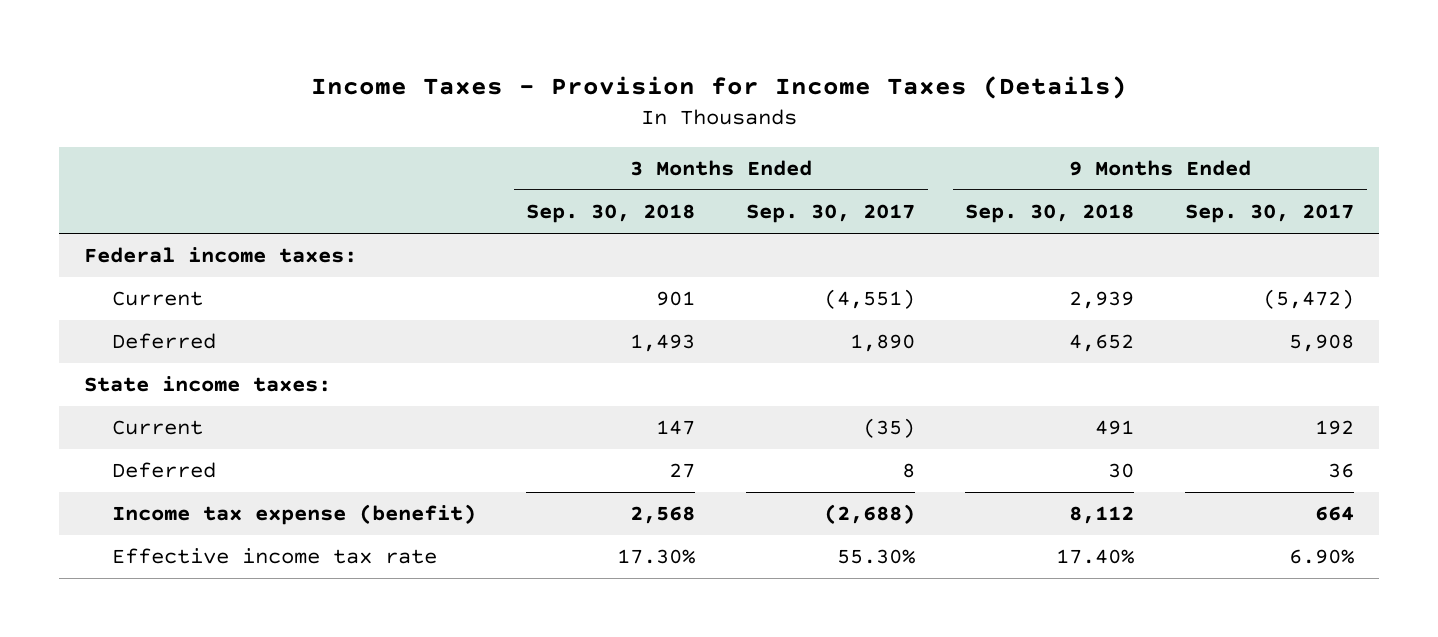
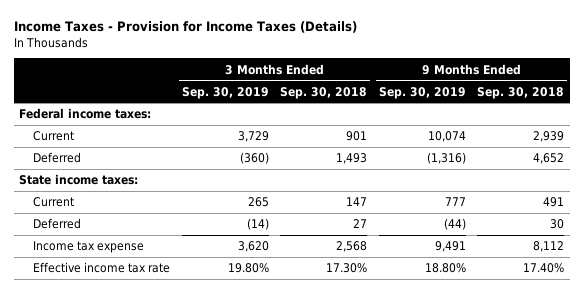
[745,204,915,224] Sep. 30, 2017 -> none
[1184,204,1354,224] Sep. 30, 2017 -> none
none -> [181,86,269,99] Sep. 30, 2019
none -> [378,86,466,99] Sep. 30, 2019
[111,504,476,526] Income tax expense (benefit) -> [33,241,145,254] Income tax expense

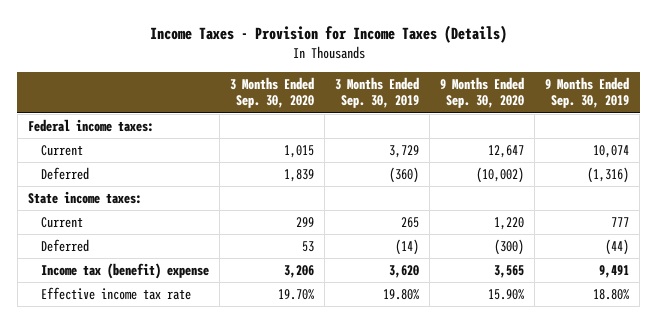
[280,86,368,99] Sep. 30, 2018 -> none
[477,86,565,99] Sep. 30, 2018 -> none
none -> [230,76,315,109] 3 Months Ended Sep. 30, 2020
none -> [440,76,525,109] 9 Months Ended Sep. 30, 2020
[33,241,145,254] Income tax expense -> [41,263,210,280] Income tax (benefit) expense

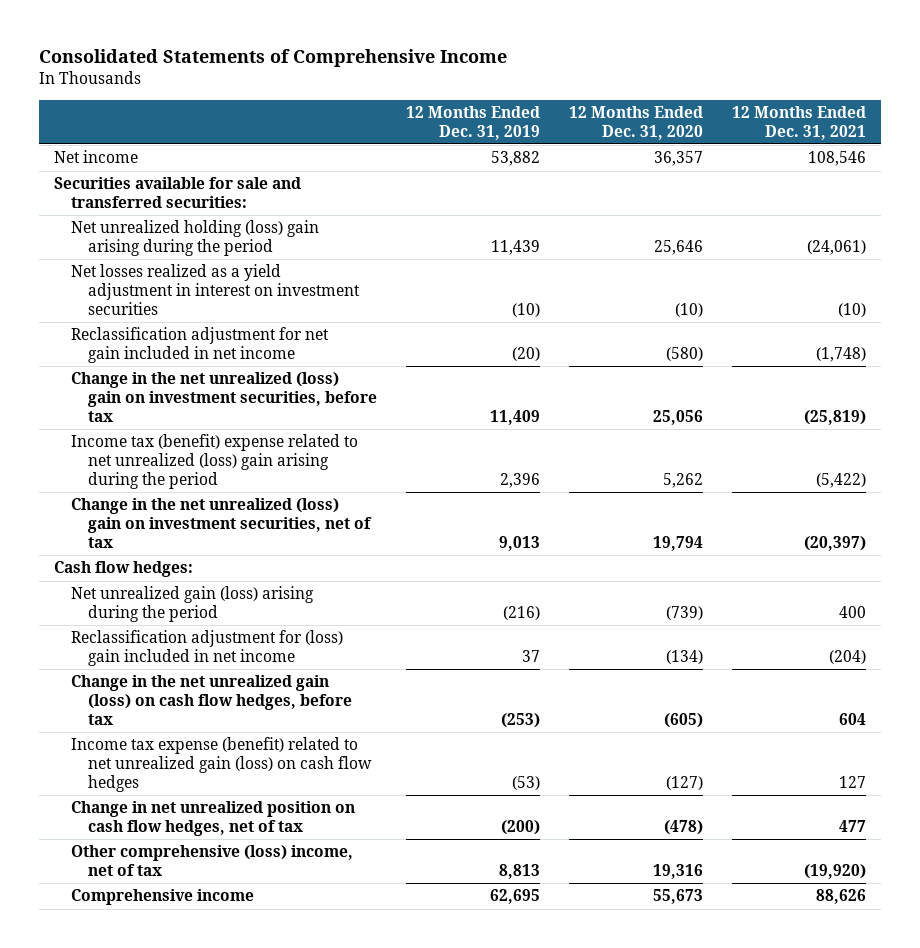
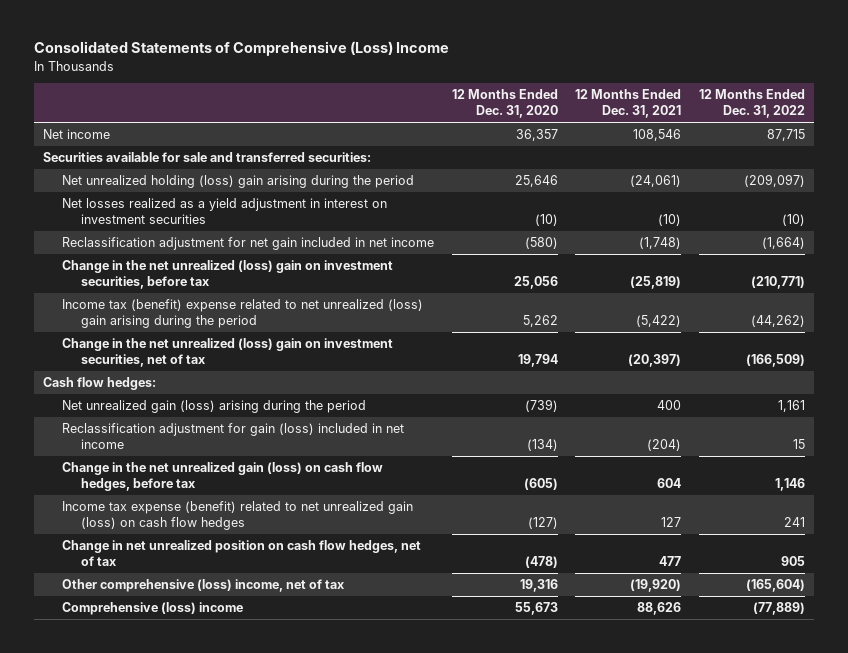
[39,49,508,68] Consolidated Statements of Comprehensive Income -> [33,41,449,57] Consolidated Statements of Comprehensive (Loss) Income
[406,106,541,140] 12 Months Ended Dec. 31, 2019 -> none
none -> [699,89,806,119] 12 Months Ended Dec. 31, 2022
[70,630,343,667] Reclassification adjustment for (loss) gain included in net income -> [61,423,404,449] Reclassification adjustment for gain (loss) included in net income
[70,889,254,906] Comprehensive income -> [61,602,243,616] Comprehensive (loss) income

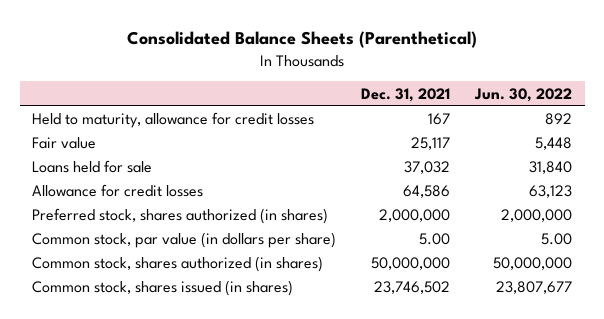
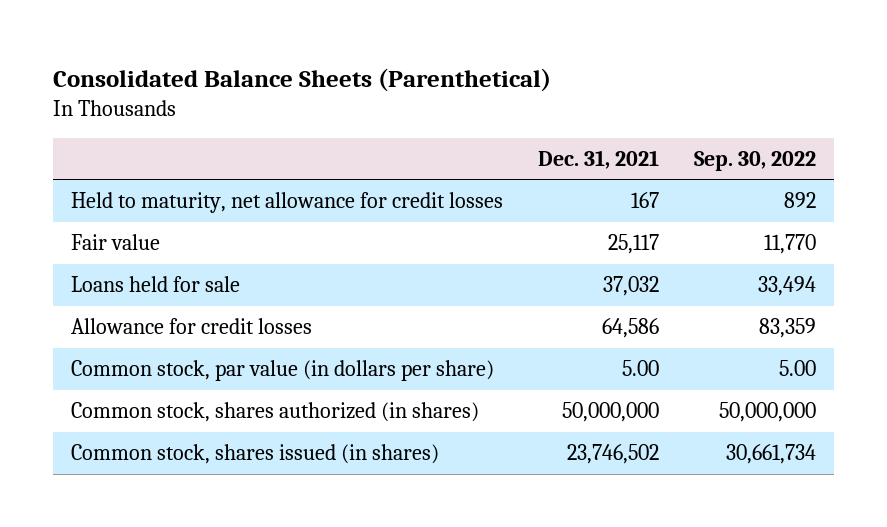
[474,87,573,102] Jun. 30, 2022 -> none
none -> [694,150,817,171] Sep. 30, 2022
[32,112,315,129] Held to maturity, allowance for credit losses -> [70,192,503,214] Held to maturity, net allowance for credit losses
[32,208,329,225] Preferred stock, shares authorized (in shares) -> none

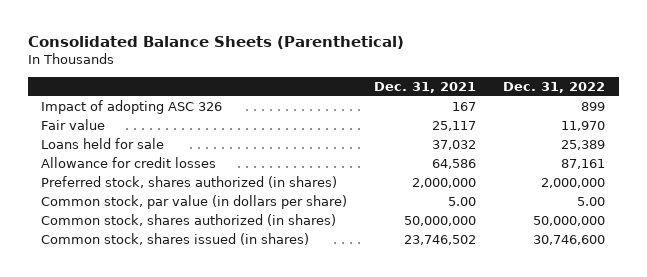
[694,150,817,171] Sep. 30, 2022 -> none
none -> [503,81,606,93] Dec. 31, 2022
[70,192,503,214] Held to maturity, net allowance for credit losses -> [41,100,223,115] Impact of adopting ASC 326
none -> [41,176,338,189] Preferred stock, shares authorized (in shares)

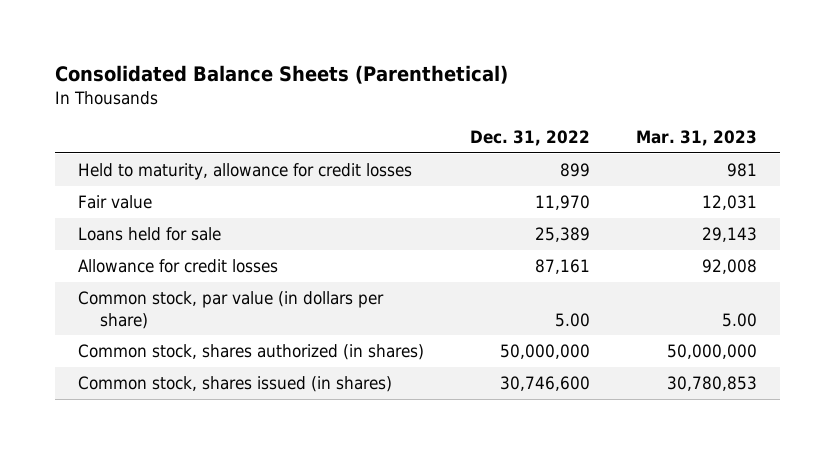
[374,81,477,93] Dec. 31, 2021 -> none
none -> [635,130,757,147] Mar. 31, 2023
[41,100,223,115] Impact of adopting ASC 326 -> [77,163,412,181] Held to maturity, allowance for credit losses
[41,176,338,189] Preferred stock, shares authorized (in shares) -> none

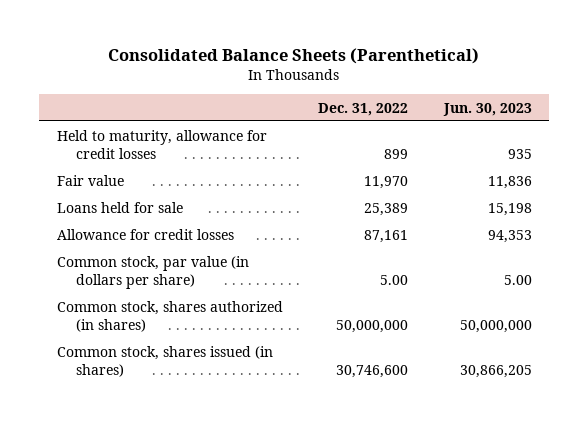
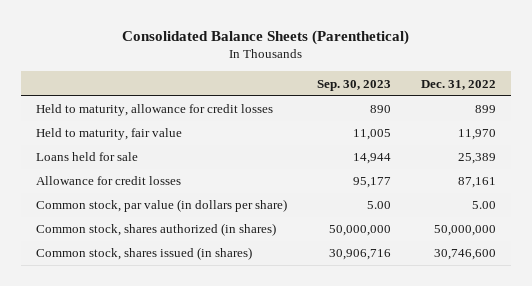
[442,102,532,116] Jun. 30, 2023 -> none
none -> [317,79,392,91] Sep. 30, 2023
[56,174,124,186] Fair value -> [35,128,182,141] Held to maturity, fair value

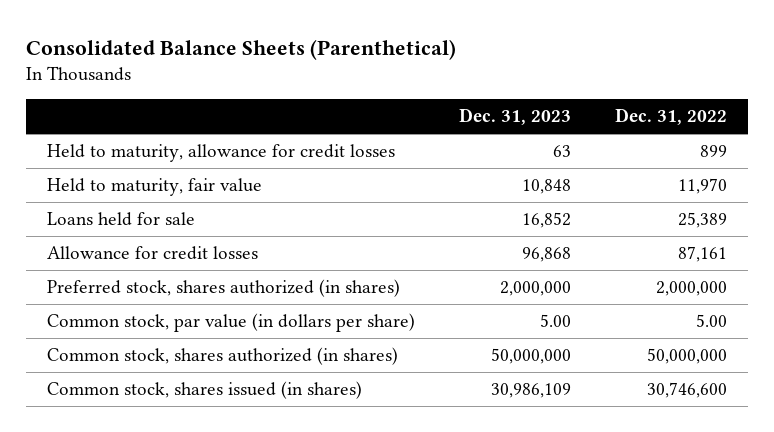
[317,79,392,91] Sep. 30, 2023 -> none
none -> [458,108,571,126] Dec. 31, 2023
none -> [47,279,401,298] Preferred stock, shares authorized (in shares)

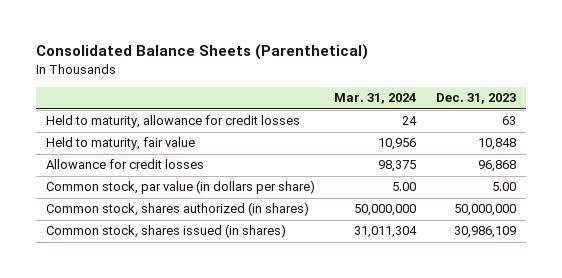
[614,108,727,126] Dec. 31, 2022 -> none
none -> [334,93,417,105] Mar. 31, 2024
[47,212,196,227] Loans held for sale -> none
[47,279,401,298] Preferred stock, shares authorized (in shares) -> none

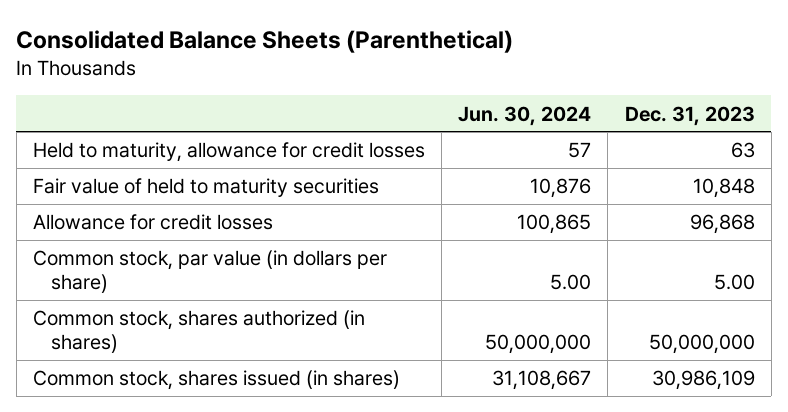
[334,93,417,105] Mar. 31, 2024 -> none
none -> [458,105,592,126] Jun. 30, 2024
[45,137,195,151] Held to maturity, fair value -> [32,178,379,198] Fair value of held to maturity securities

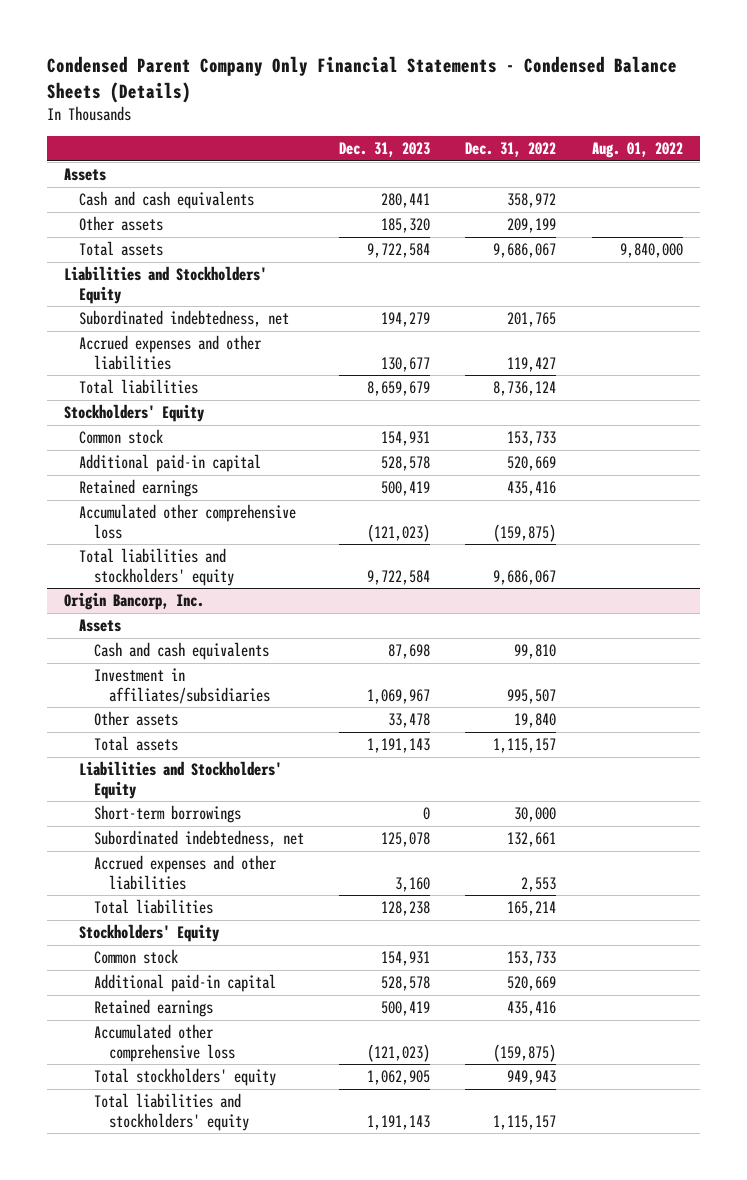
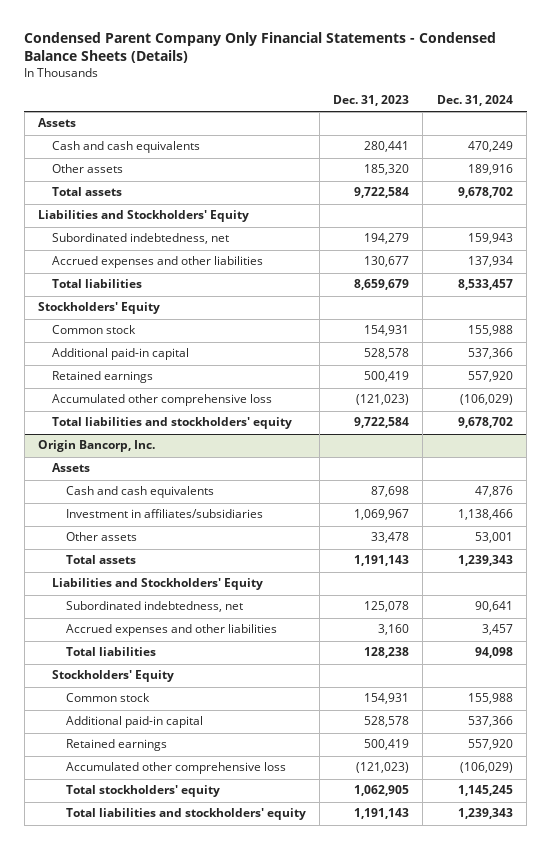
[465,142,557,158] Dec. 31, 2022 -> none
[591,142,683,159] Aug. 01, 2022 -> none
none -> [436,95,513,107] Dec. 31, 2024
[93,805,241,824] Short-term borrowings -> none

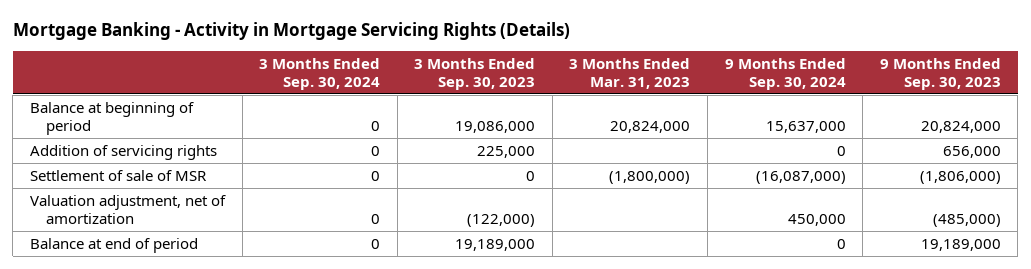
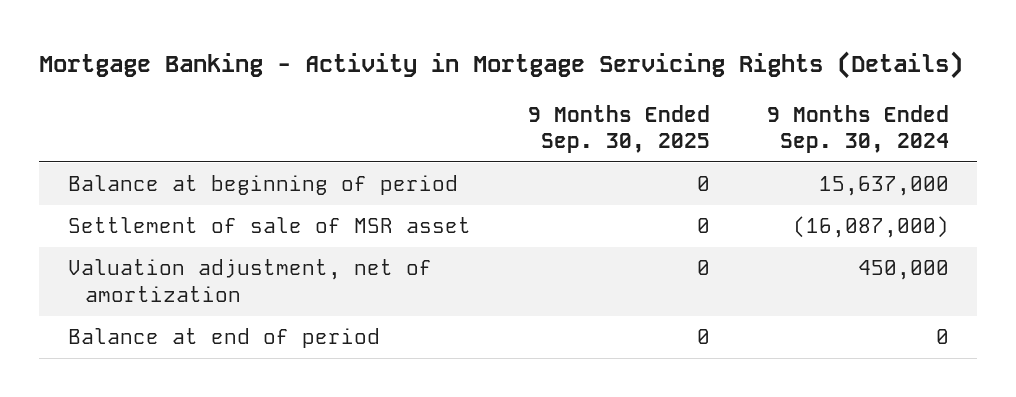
[259,57,381,90] 3 Months Ended Sep. 30, 2024 -> none
[414,57,536,90] 3 Months Ended Sep. 30, 2023 -> none
[569,57,691,89] 3 Months Ended Mar. 31, 2023 -> none
[879,57,1001,90] 9 Months Ended Sep. 30, 2023 -> none
none -> [527,104,710,154] 9 Months Ended Sep. 30, 2025
[29,144,217,160] Addition of servicing rights -> none
[29,169,207,181] Settlement of sale of MSR -> [67,217,471,234] Settlement of sale of MSR asset

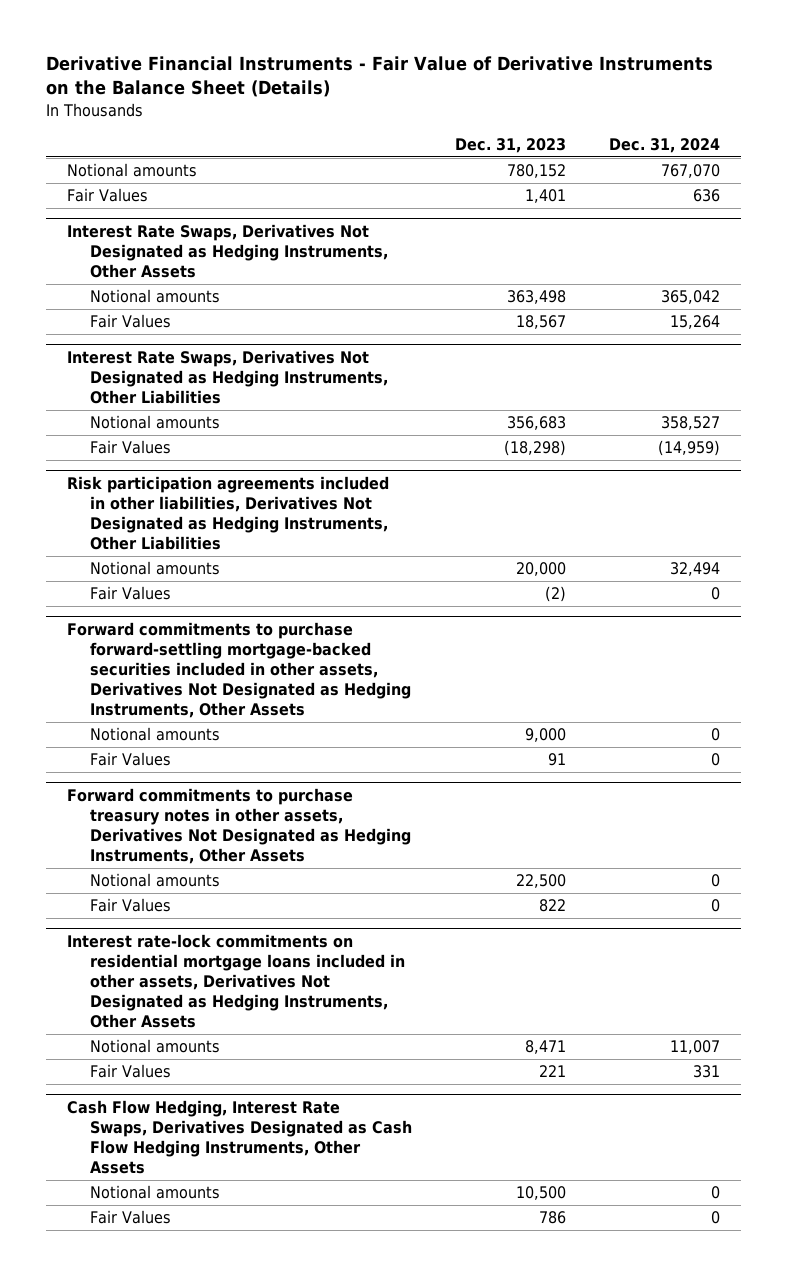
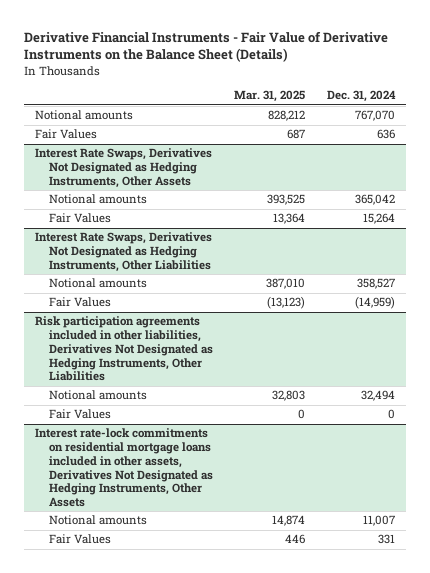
[454,137,566,153] Dec. 31, 2023 -> none
none -> [234,90,306,103] Mar. 31, 2025
[67,621,411,718] Forward commitments to purchase forward-settling mortgage-backed securities included in other assets, Derivatives Not Designated as Hedging Instruments, Other Assets -> none
[89,727,220,742] Notional amounts -> none
[89,752,171,767] Fair Values -> none
[67,787,411,864] Forward commitments to purchase treasury notes in other assets, Derivatives Not Designated as Hedging Instruments, Other Assets -> none
[89,873,220,888] Notional amounts -> none
[89,898,171,913] Fair Values -> none
[67,1099,412,1174] Cash Flow Hedging, Interest Rate Swaps, Derivatives Designated as Cash Flow Hedging Instruments, Other Assets -> none
[89,1185,220,1200] Notional amounts -> none
[89,1210,171,1225] Fair Values -> none

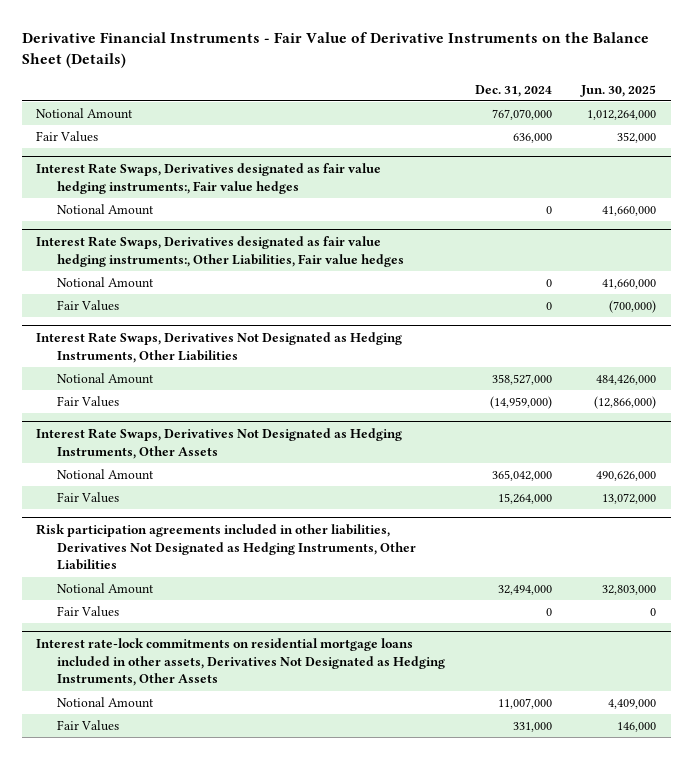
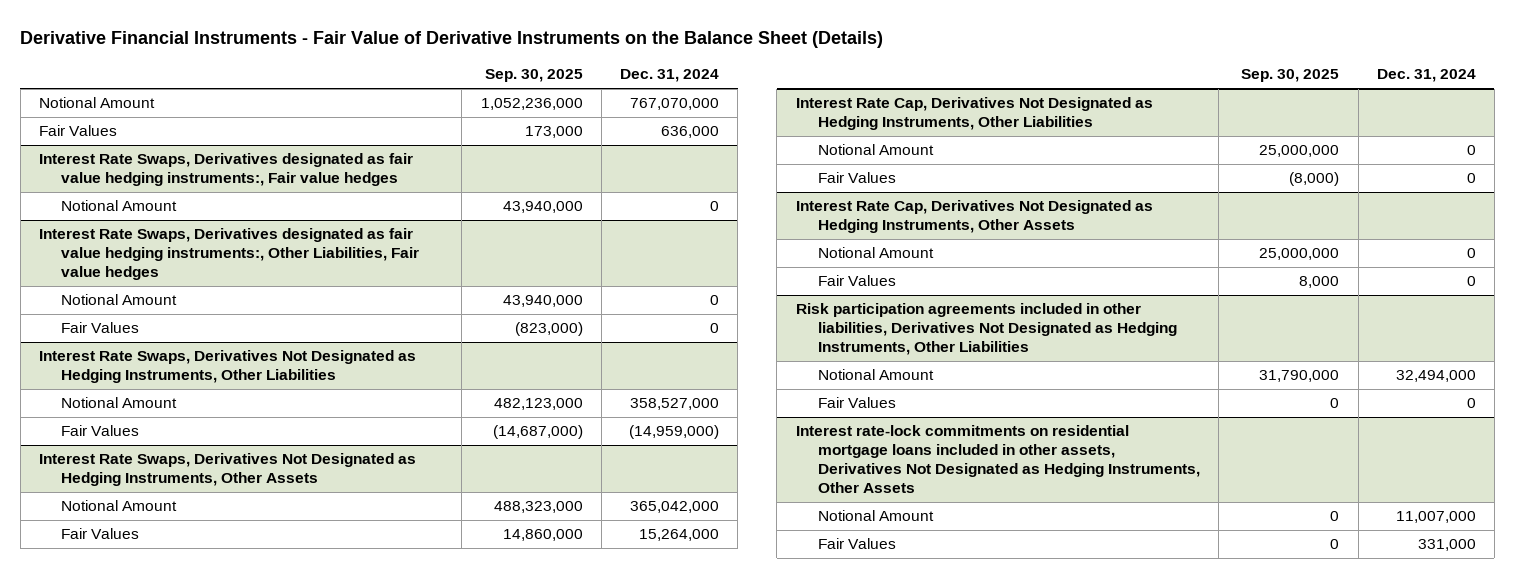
[579,84,656,97] Jun. 30, 2025 -> none
none -> [484,69,583,83] Sep. 30, 2025
none -> [795,97,1153,131] Interest Rate Cap, Derivatives Not Designated as Hedging Instruments, Other Liabilities
none -> [817,144,934,156] Notional Amount
none -> [817,172,896,184] Fair Values
none -> [795,200,1153,234] Interest Rate Cap, Derivatives Not Designated as Hedging Instruments, Other Assets
none -> [817,247,934,259] Notional Amount
none -> [817,275,896,287] Fair Values

